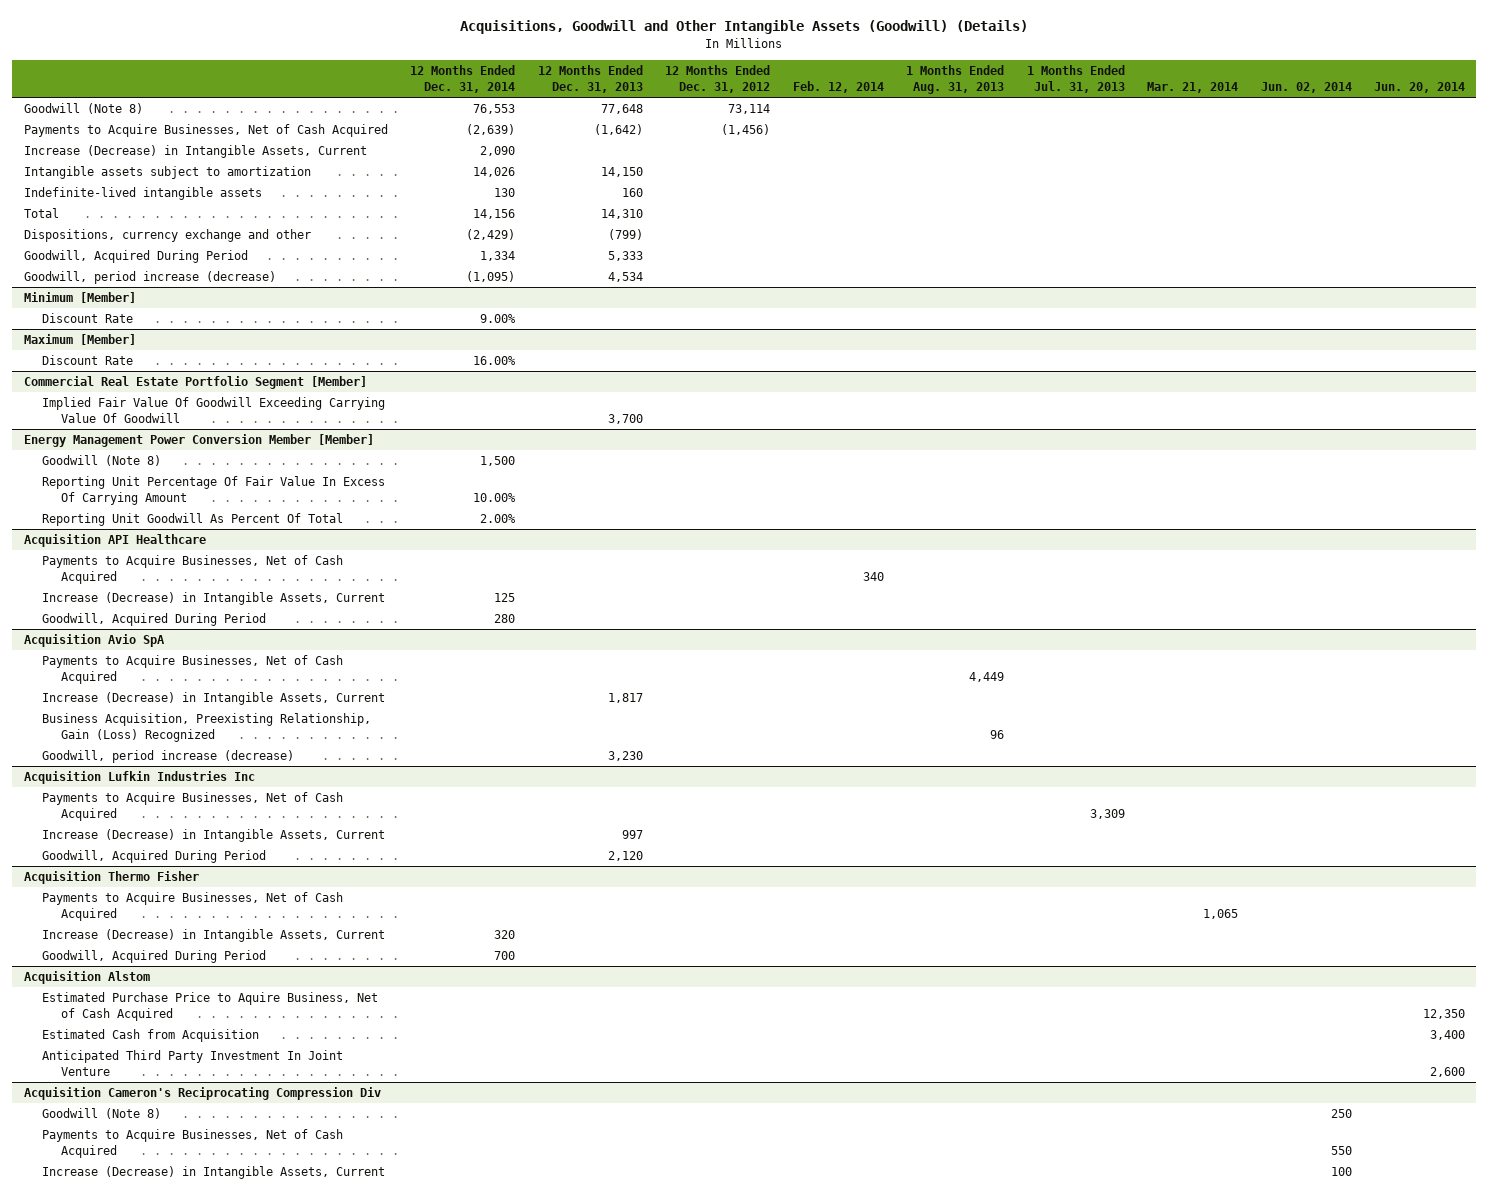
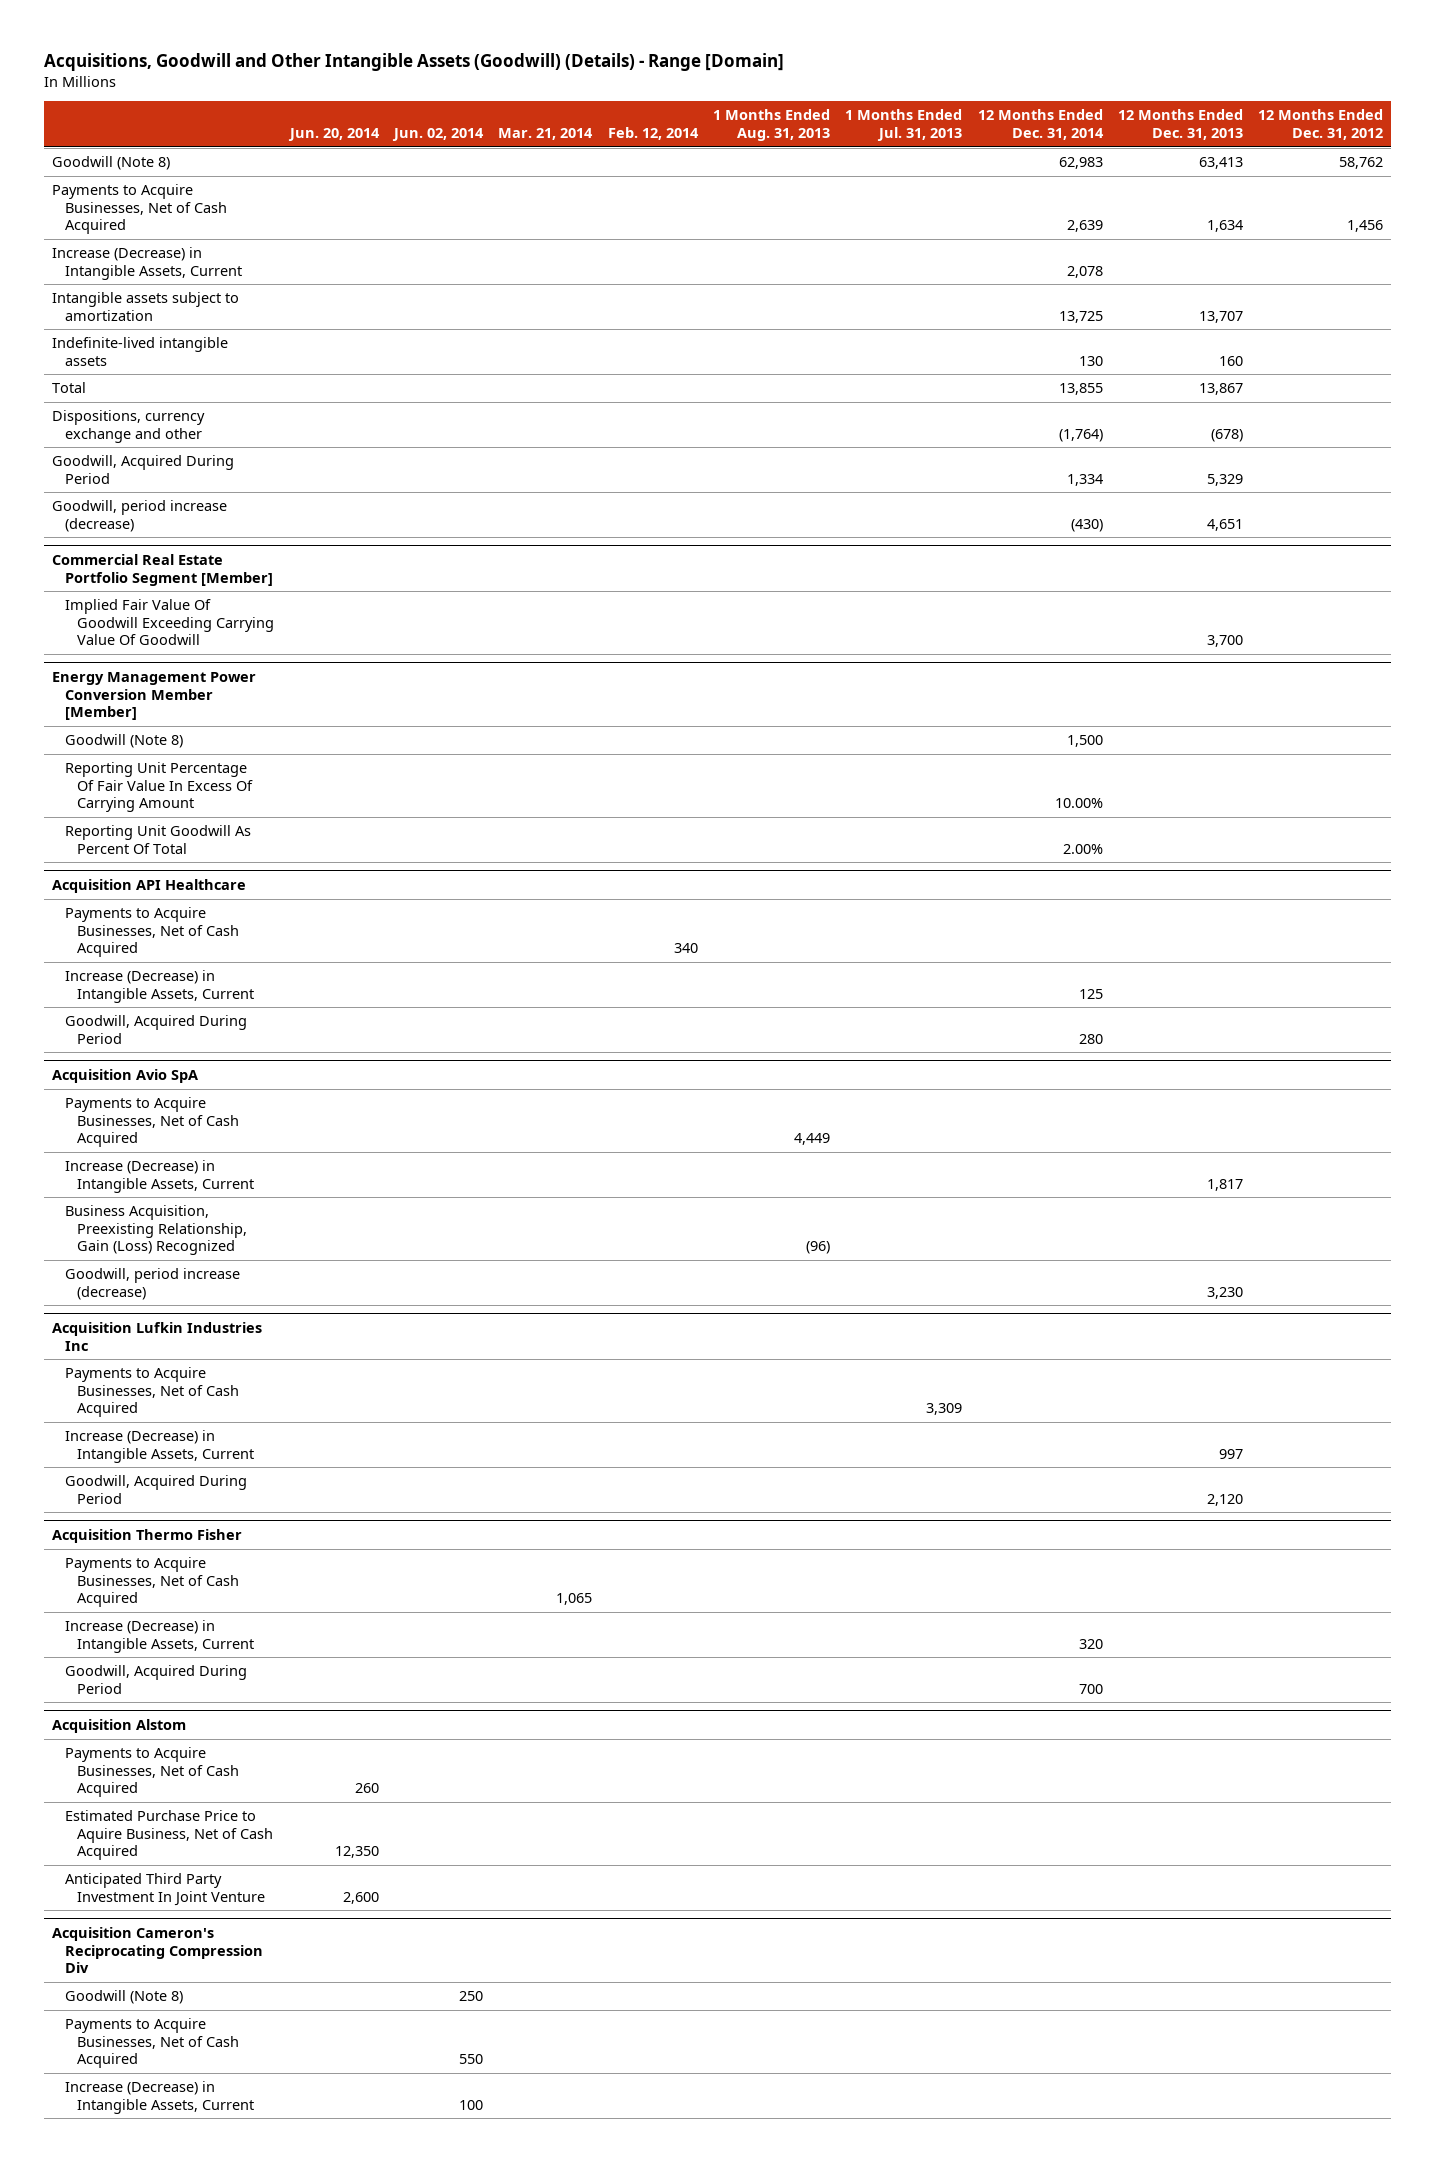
[460,20,1029,35] Acquisitions, Goodwill and Other Intangible Assets (Goodwill) (Details) -> [44,52,785,71] Acquisitions, Goodwill and Other Intangible Assets (Goodwill) (Details) - Range [Domain]
[473,104,516,115] 76,553 -> [1058,157,1103,170] 62,983
[600,104,643,115] 77,648 -> [1198,157,1243,170] 63,413
[728,104,771,115] 73,114 -> [1339,157,1384,170] 58,762
[466,124,516,136] (2,639) -> [1066,220,1103,233] 2,639
[593,124,643,136] (1,642) -> [1206,220,1243,233] 1,634
[721,124,771,136] (1,456) -> [1347,220,1384,233] 1,456
[480,146,516,157] 2,090 -> [1066,265,1103,278] 2,078
[473,167,516,178] 14,026 -> [1058,310,1103,323] 13,725
[600,167,643,178] 14,150 -> [1198,310,1243,323] 13,707
[23,292,136,304] Minimum [Member] -> none
[42,313,134,324] Discount Rate -> none
[23,334,136,346] Maximum [Member] -> none
[42,355,134,366] Discount Rate -> none
[473,209,516,220] 14,156 -> [1058,383,1103,396] 13,855
[600,209,643,220] 14,310 -> [1198,383,1243,396] 13,867
[466,229,516,241] (2,429) -> [1058,428,1103,442] (1,764)
[607,229,643,241] (799) -> [1210,428,1243,442] (678)
[607,251,643,262] 5,333 -> [1206,473,1243,486] 5,329
[466,271,516,283] (1,095) -> [1070,518,1103,532] (430)
[607,272,643,283] 4,534 -> [1206,518,1243,531] 4,651
[990,730,1005,740] 96 -> [805,1241,830,1255] (96)
none -> [64,1747,240,1798] Payments to Acquire Businesses, Net of Cash Acquired
[42,1029,260,1043] Estimated Cash from Acquisition -> none

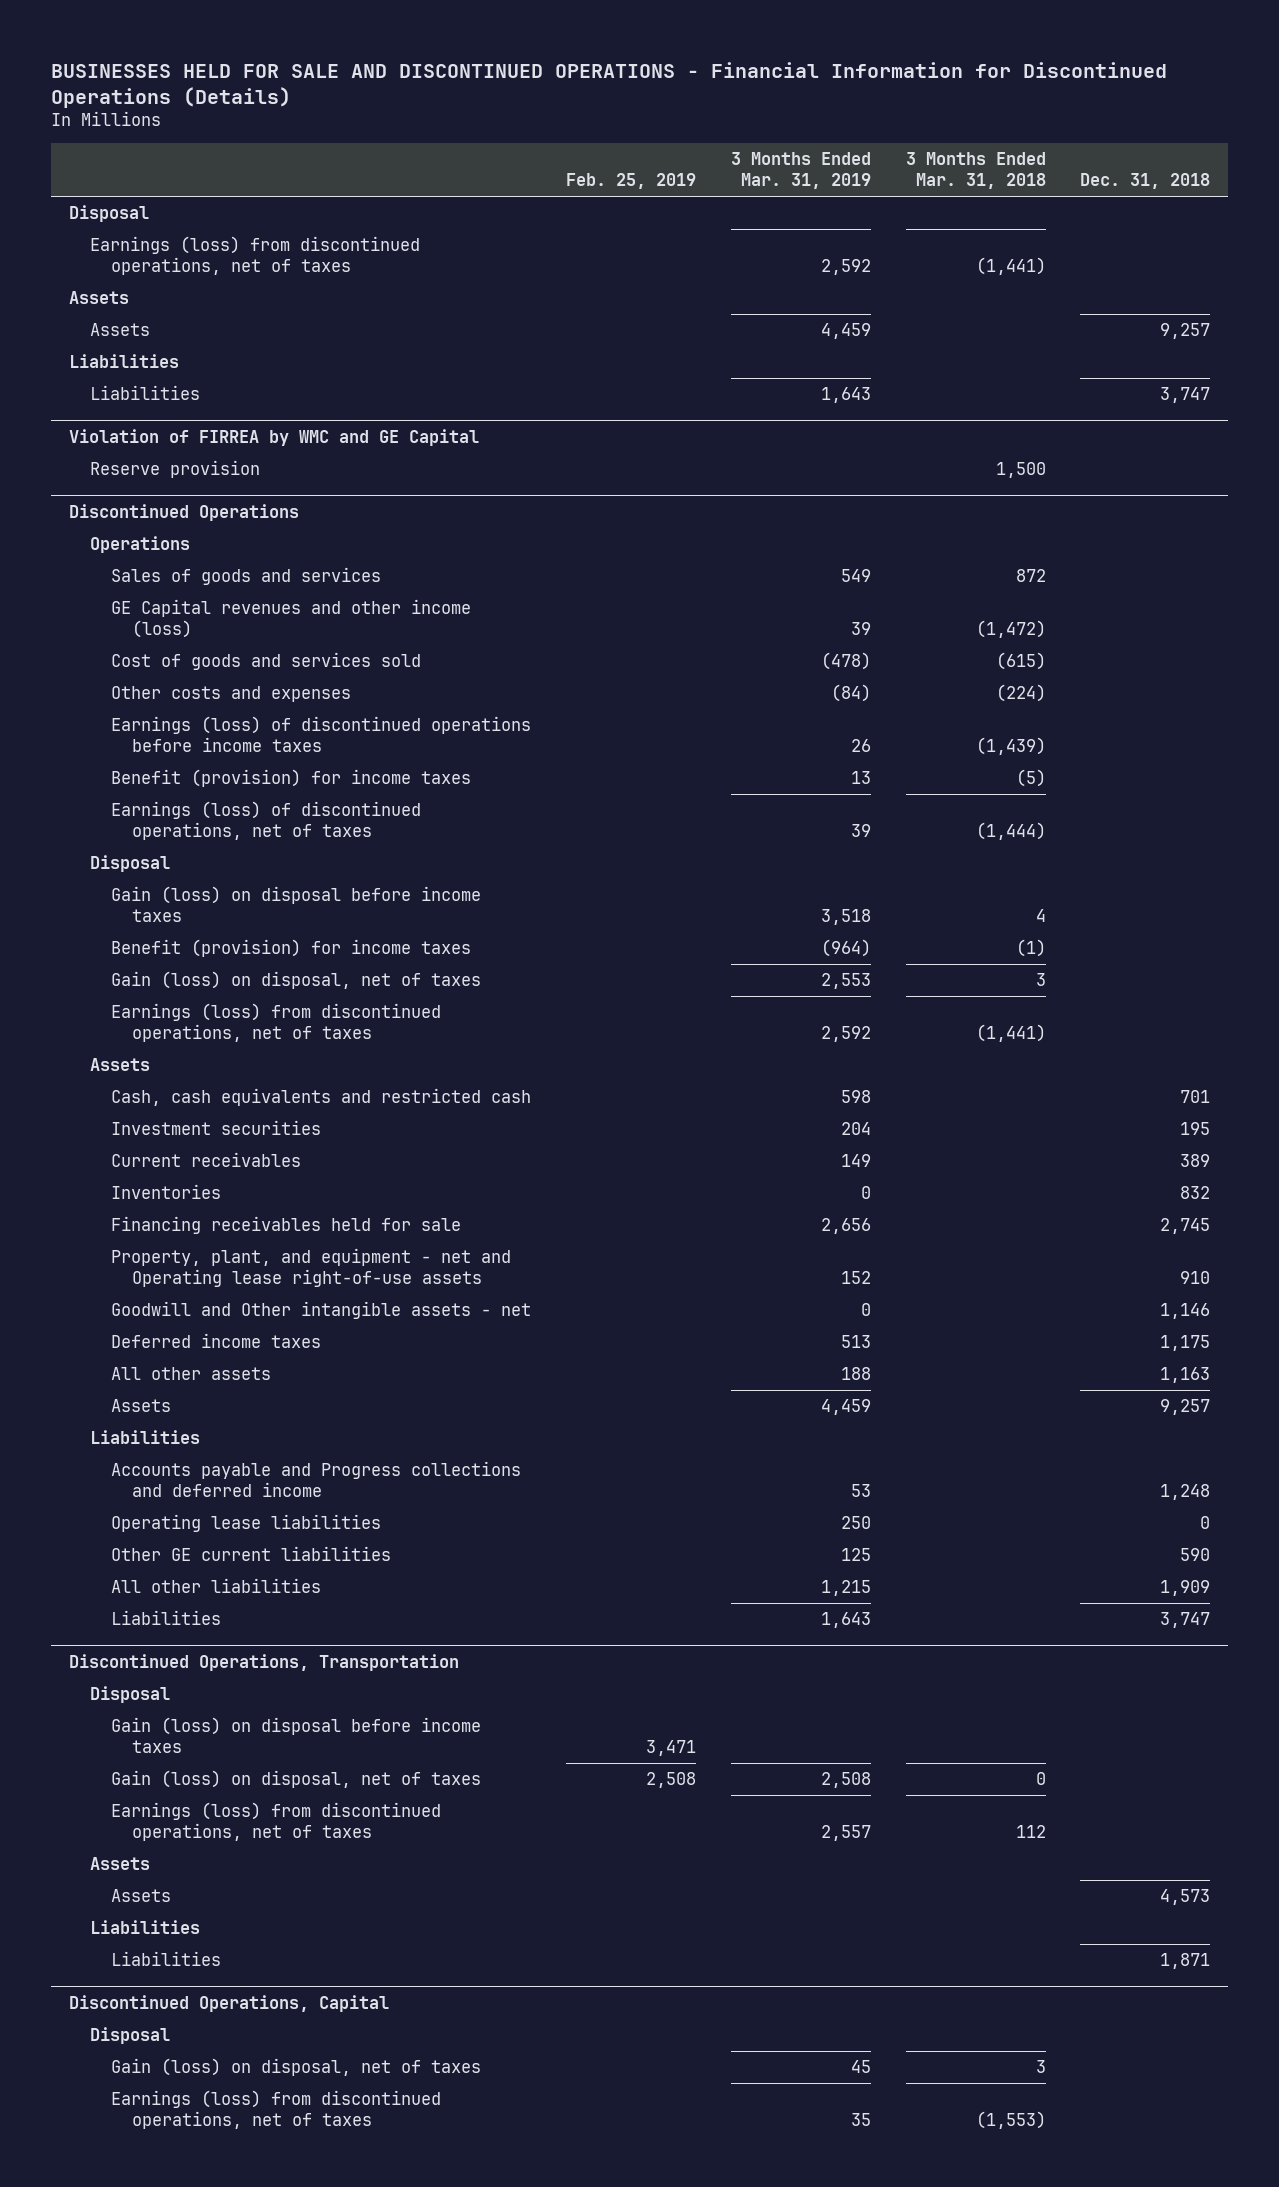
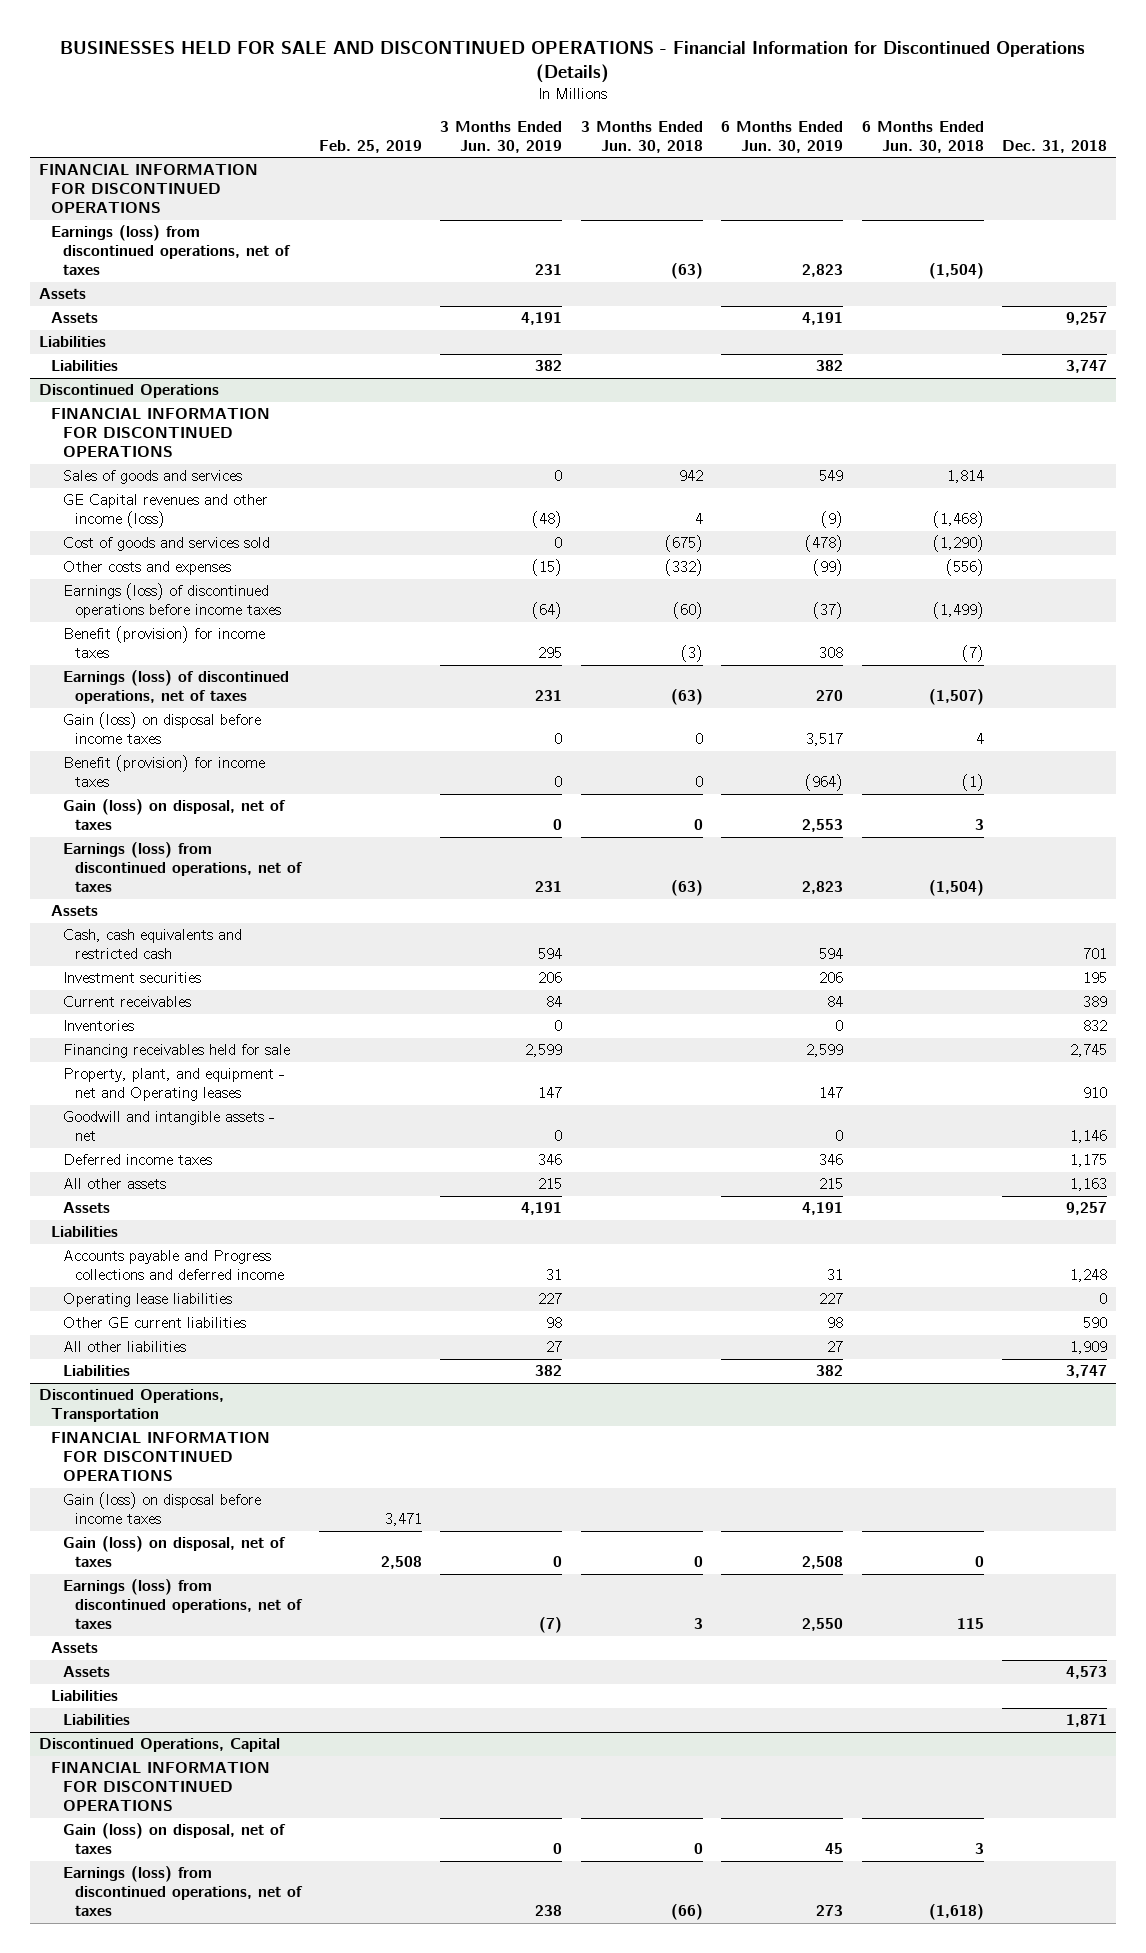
[730,152,871,190] 3 Months Ended Mar. 31, 2019 -> none
[905,152,1046,190] 3 Months Ended Mar. 31, 2018 -> none
none -> [440,120,563,153] 3 Months Ended Jun. 30, 2019
none -> [580,120,703,153] 3 Months Ended Jun. 30, 2018
none -> [721,120,844,153] 6 Months Ended Jun. 30, 2019
none -> [861,120,984,153] 6 Months Ended Jun. 30, 2018
[68,205,149,223] Disposal -> none
none -> [39,164,259,214] FINANCIAL INFORMATION FOR DISCONTINUED OPERATIONS
[68,428,479,446] Violation of FIRREA by WMC and GE Capital -> none
[89,460,260,479] Reserve provision -> none
[89,536,190,554] Operations -> none
none -> [50,408,270,458] FINANCIAL INFORMATION FOR DISCONTINUED OPERATIONS
[89,855,170,873] Disposal -> none
[110,1248,511,1288] Property, plant, and equipment - net and Operating lease right-of-use assets -> [62,1068,285,1102] Property, plant, and equipment - net and Operating leases
[110,1301,531,1320] Goodwill and Other intangible assets - net -> [62,1111,275,1142] Goodwill and intangible assets - net
[89,1686,170,1704] Disposal -> none
none -> [50,1432,270,1482] FINANCIAL INFORMATION FOR DISCONTINUED OPERATIONS
[89,2027,170,2045] Disposal -> none
none -> [50,1762,270,1812] FINANCIAL INFORMATION FOR DISCONTINUED OPERATIONS

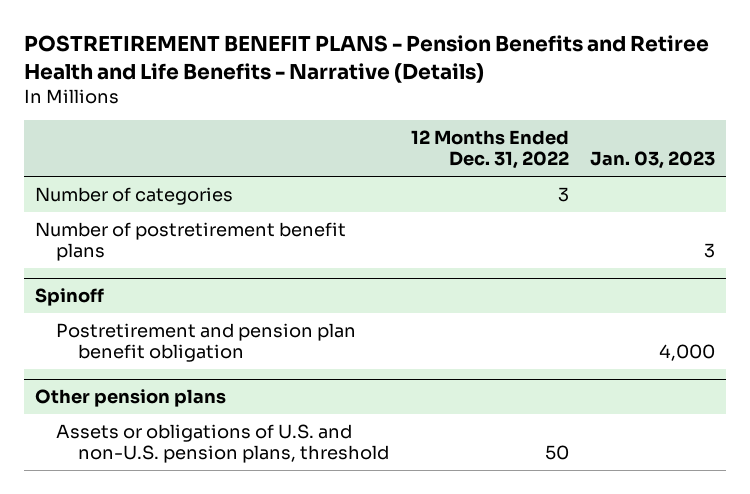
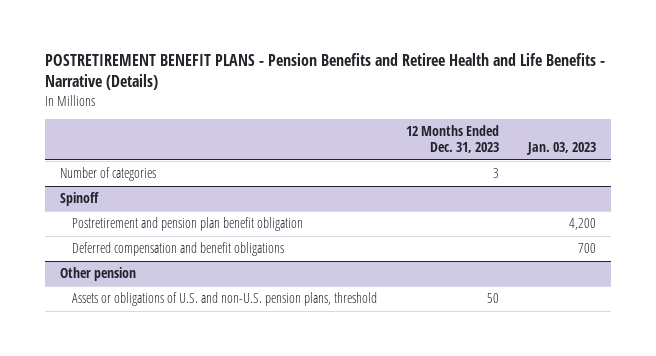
[410,130,569,170] 12 Months Ended Dec. 31, 2022 -> none
none -> [405,125,499,154] 12 Months Ended Dec. 31, 2023
[34,221,346,261] Number of postretirement benefit plans -> none
[659,343,716,361] 4,000 -> [568,218,596,231] 4,200
none -> [71,242,284,257] Deferred compensation and benefit obligations
[34,389,226,408] Other pension plans -> [59,267,136,282] Other pension

